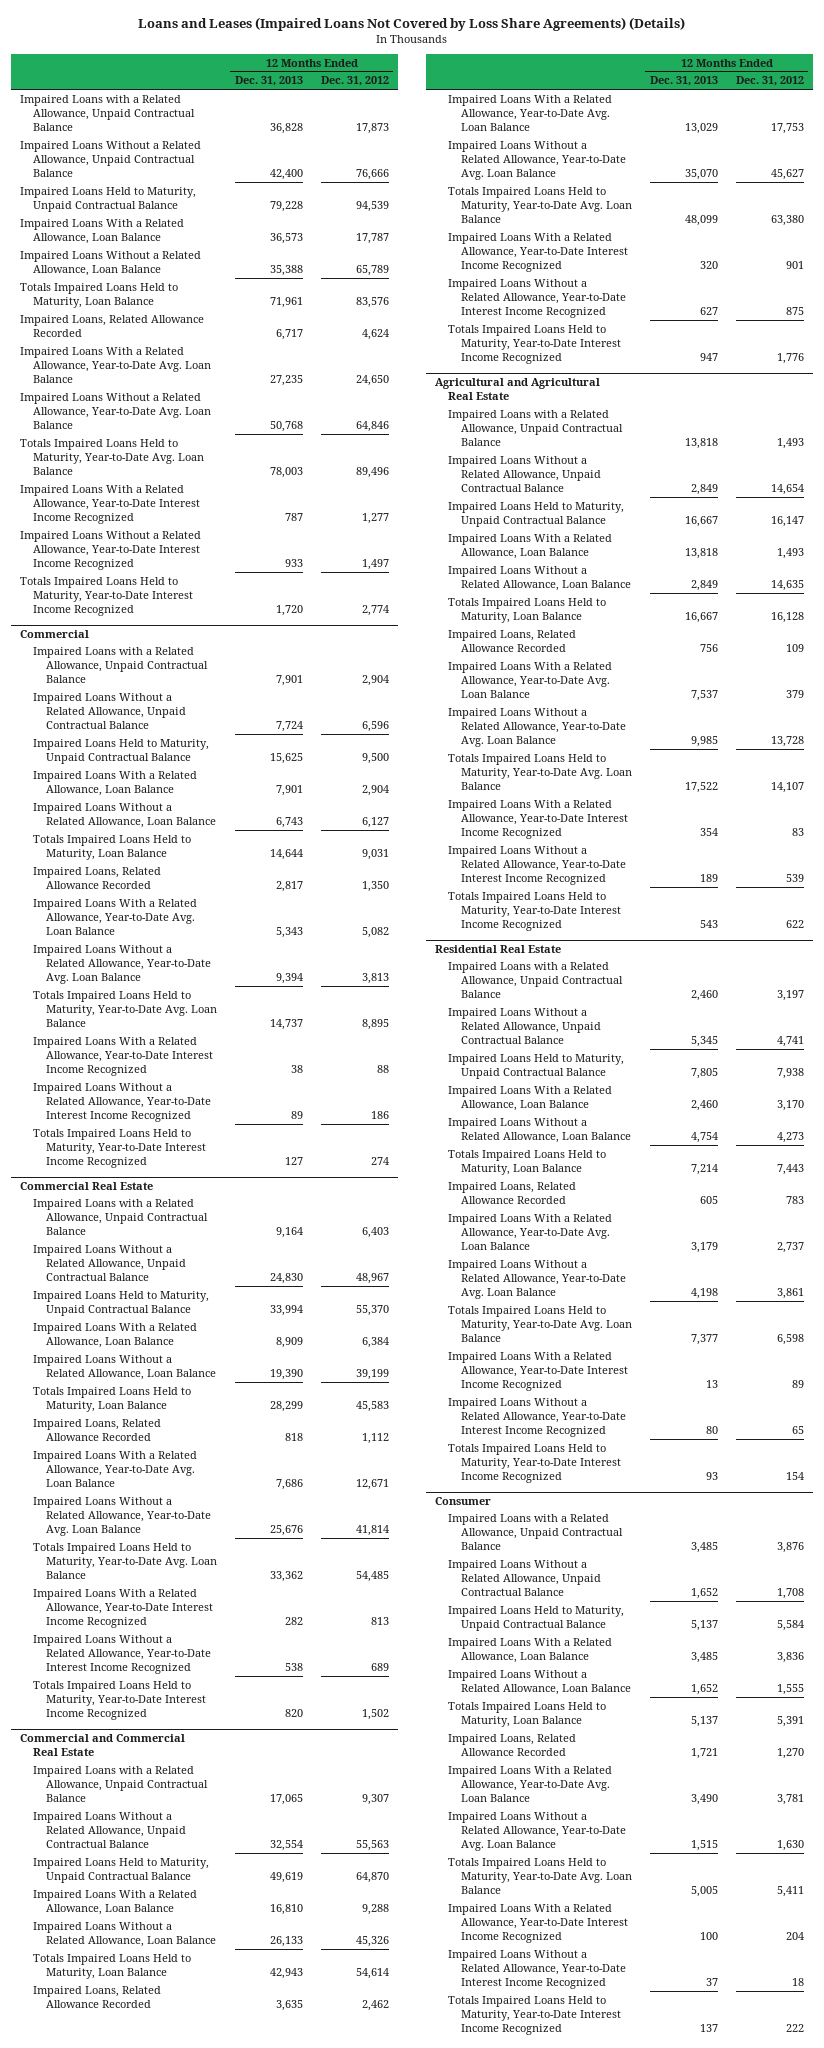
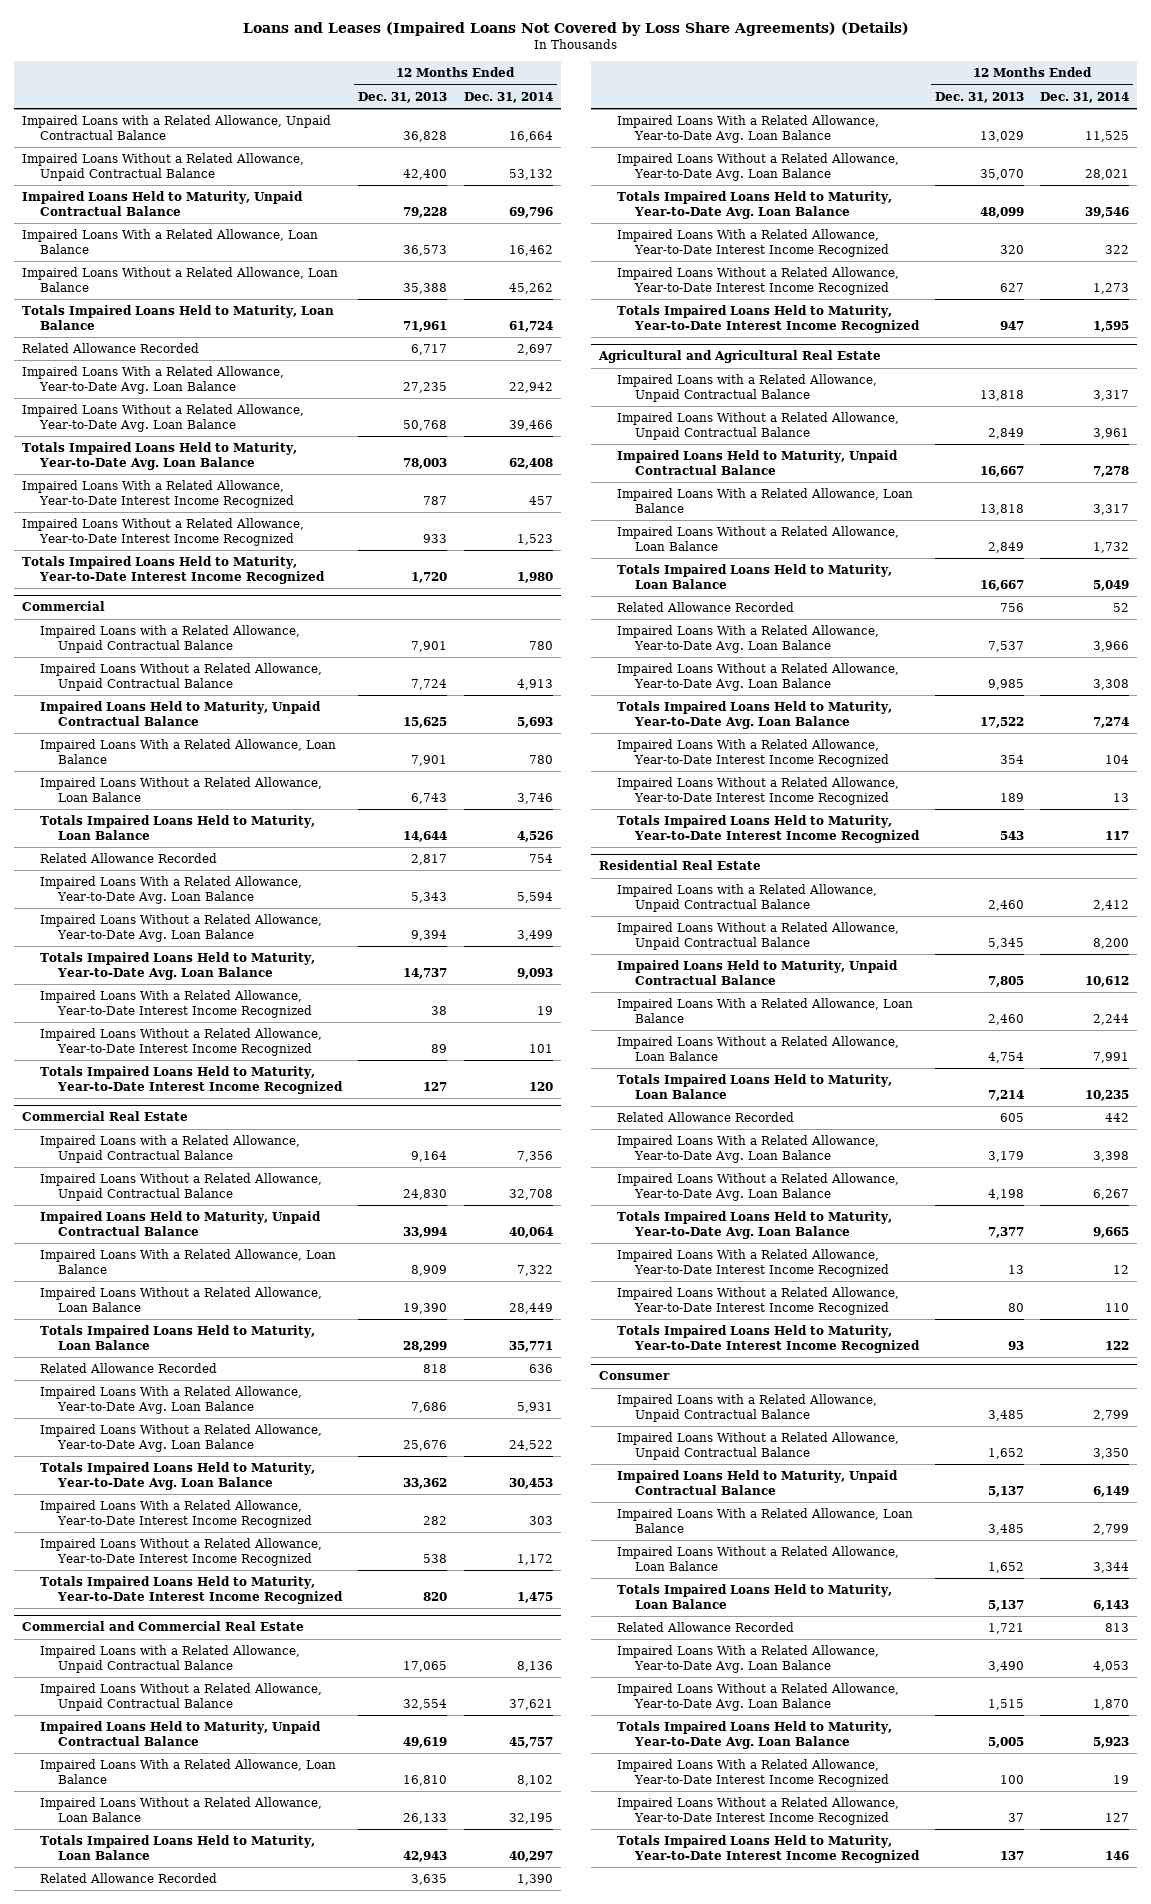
[320,76,389,87] Dec. 31, 2012 -> none
none -> [463,91,553,103] Dec. 31, 2014
[19,314,204,338] Impaired Loans, Related Allowance Recorded -> [22,343,200,354] Related Allowance Recorded
[32,866,161,890] Impaired Loans, Related Allowance Recorded -> [40,853,218,864] Related Allowance Recorded
[32,1418,161,1442] Impaired Loans, Related Allowance Recorded -> [40,1363,218,1374] Related Allowance Recorded
[32,1985,161,2009] Impaired Loans, Related Allowance Recorded -> [40,1873,218,1884] Related Allowance Recorded
[447,629,576,653] Impaired Loans, Related Allowance Recorded -> [616,602,794,613] Related Allowance Recorded
[447,1181,576,1205] Impaired Loans, Related Allowance Recorded -> [616,1112,794,1123] Related Allowance Recorded
[447,1733,576,1757] Impaired Loans, Related Allowance Recorded -> [616,1622,794,1633] Related Allowance Recorded

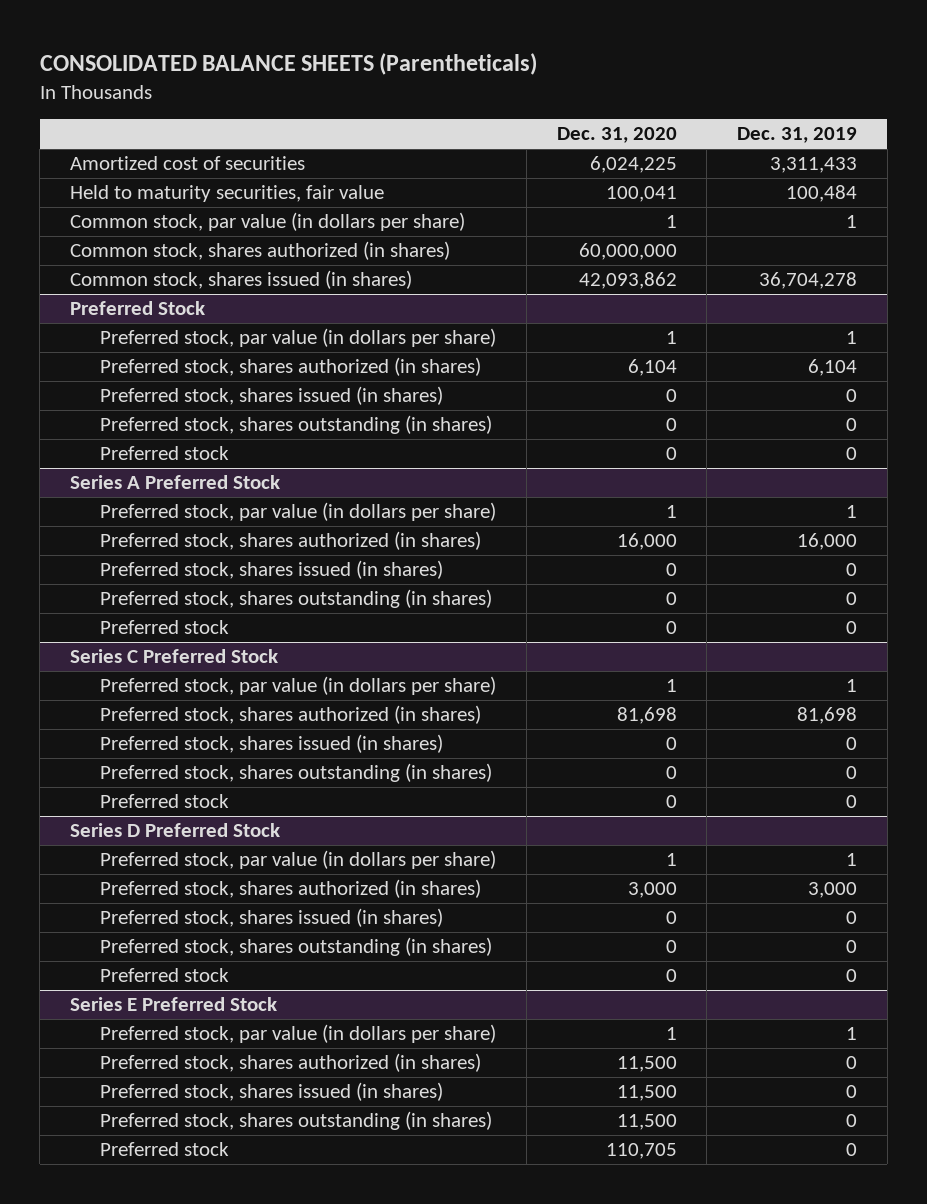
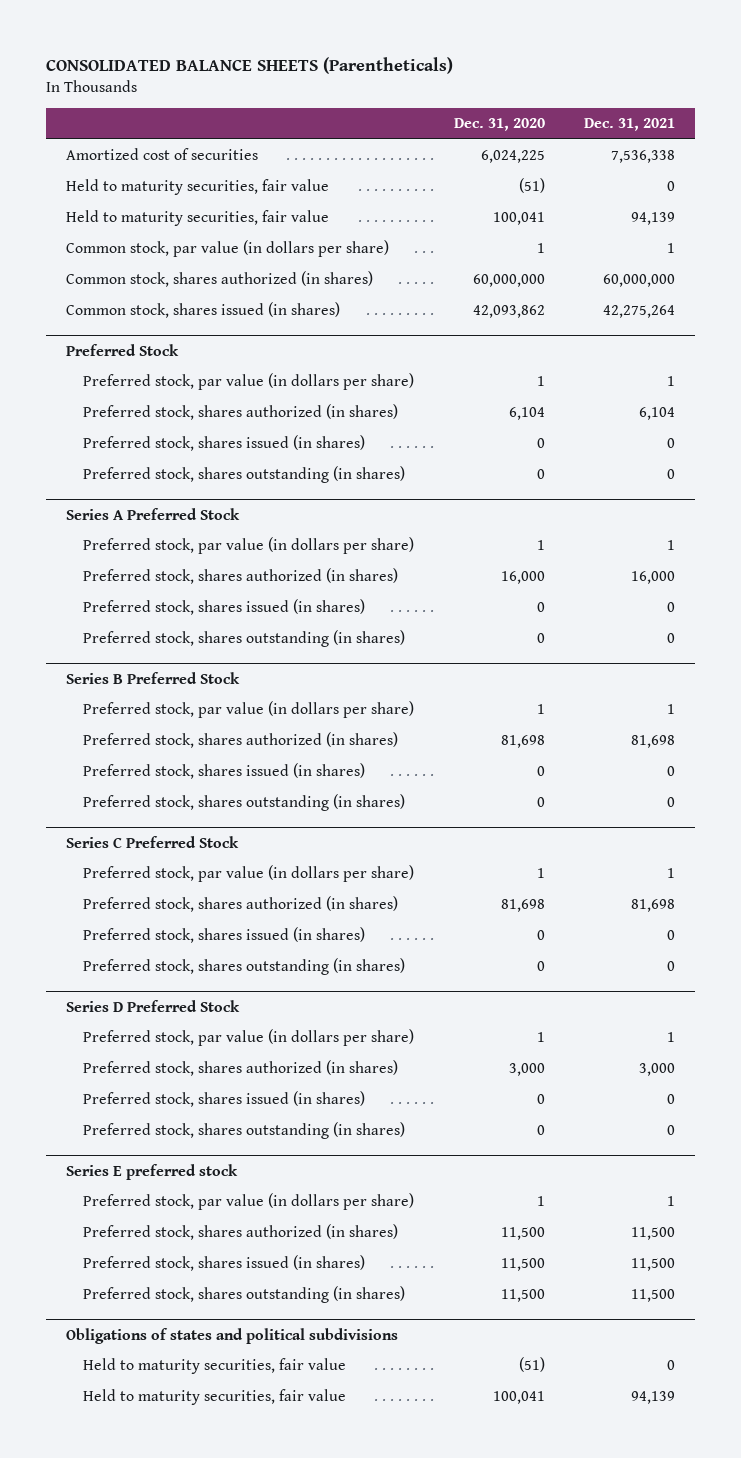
[737,127,858,144] Dec. 31, 2019 -> none
none -> [584,118,676,132] Dec. 31, 2021
none -> [66,179,330,196] Held to maturity securities, fair value
[100,445,230,460] Preferred stock -> none
[100,619,230,634] Preferred stock -> none
none -> [66,672,241,685] Series B Preferred Stock
none -> [83,701,415,719] Preferred stock, par value (in dollars per share)
none -> [83,732,399,749] Preferred stock, shares authorized (in shares)
none -> [83,763,366,780] Preferred stock, shares issued (in shares)
none -> [83,794,406,812] Preferred stock, shares outstanding (in shares)
[100,793,230,808] Preferred stock -> none
[100,967,230,982] Preferred stock -> none
[69,996,277,1011] Series E Preferred Stock -> [66,1164,239,1181] Series E preferred stock
[100,1141,230,1156] Preferred stock -> none
none -> [66,1328,399,1345] Obligations of states and political subdivisions
none -> [83,1358,347,1375] Held to maturity securities, fair value
none -> [83,1389,347,1406] Held to maturity securities, fair value

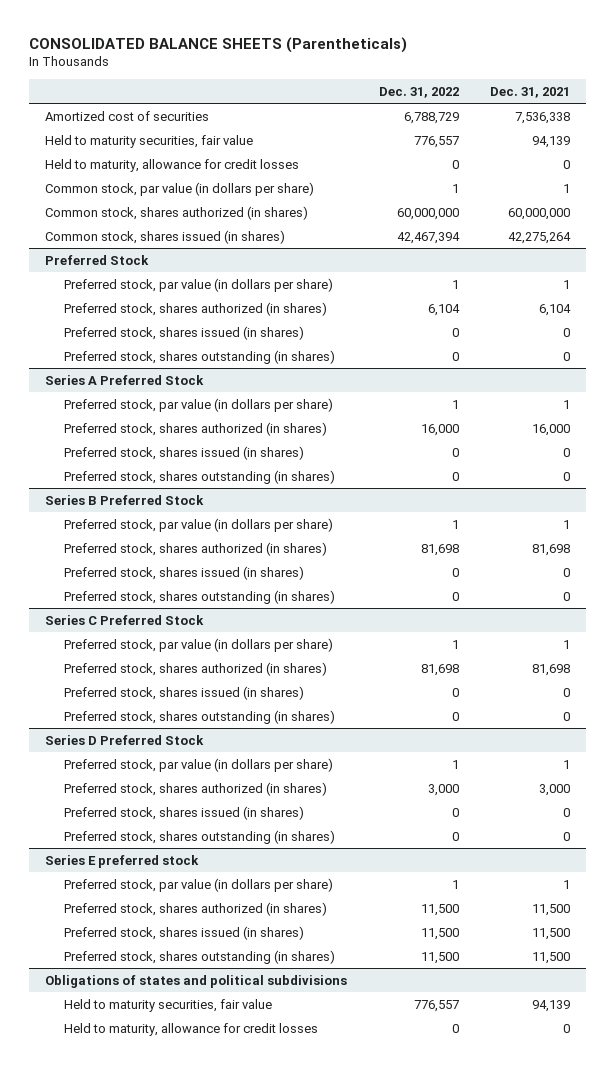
[453,118,545,132] Dec. 31, 2020 -> none
none -> [378,86,459,98] Dec. 31, 2022
[66,179,330,196] Held to maturity securities, fair value -> none
none -> [44,158,299,172] Held to maturity, allowance for credit losses
[83,1358,347,1375] Held to maturity securities, fair value -> none
none -> [64,1022,319,1036] Held to maturity, allowance for credit losses

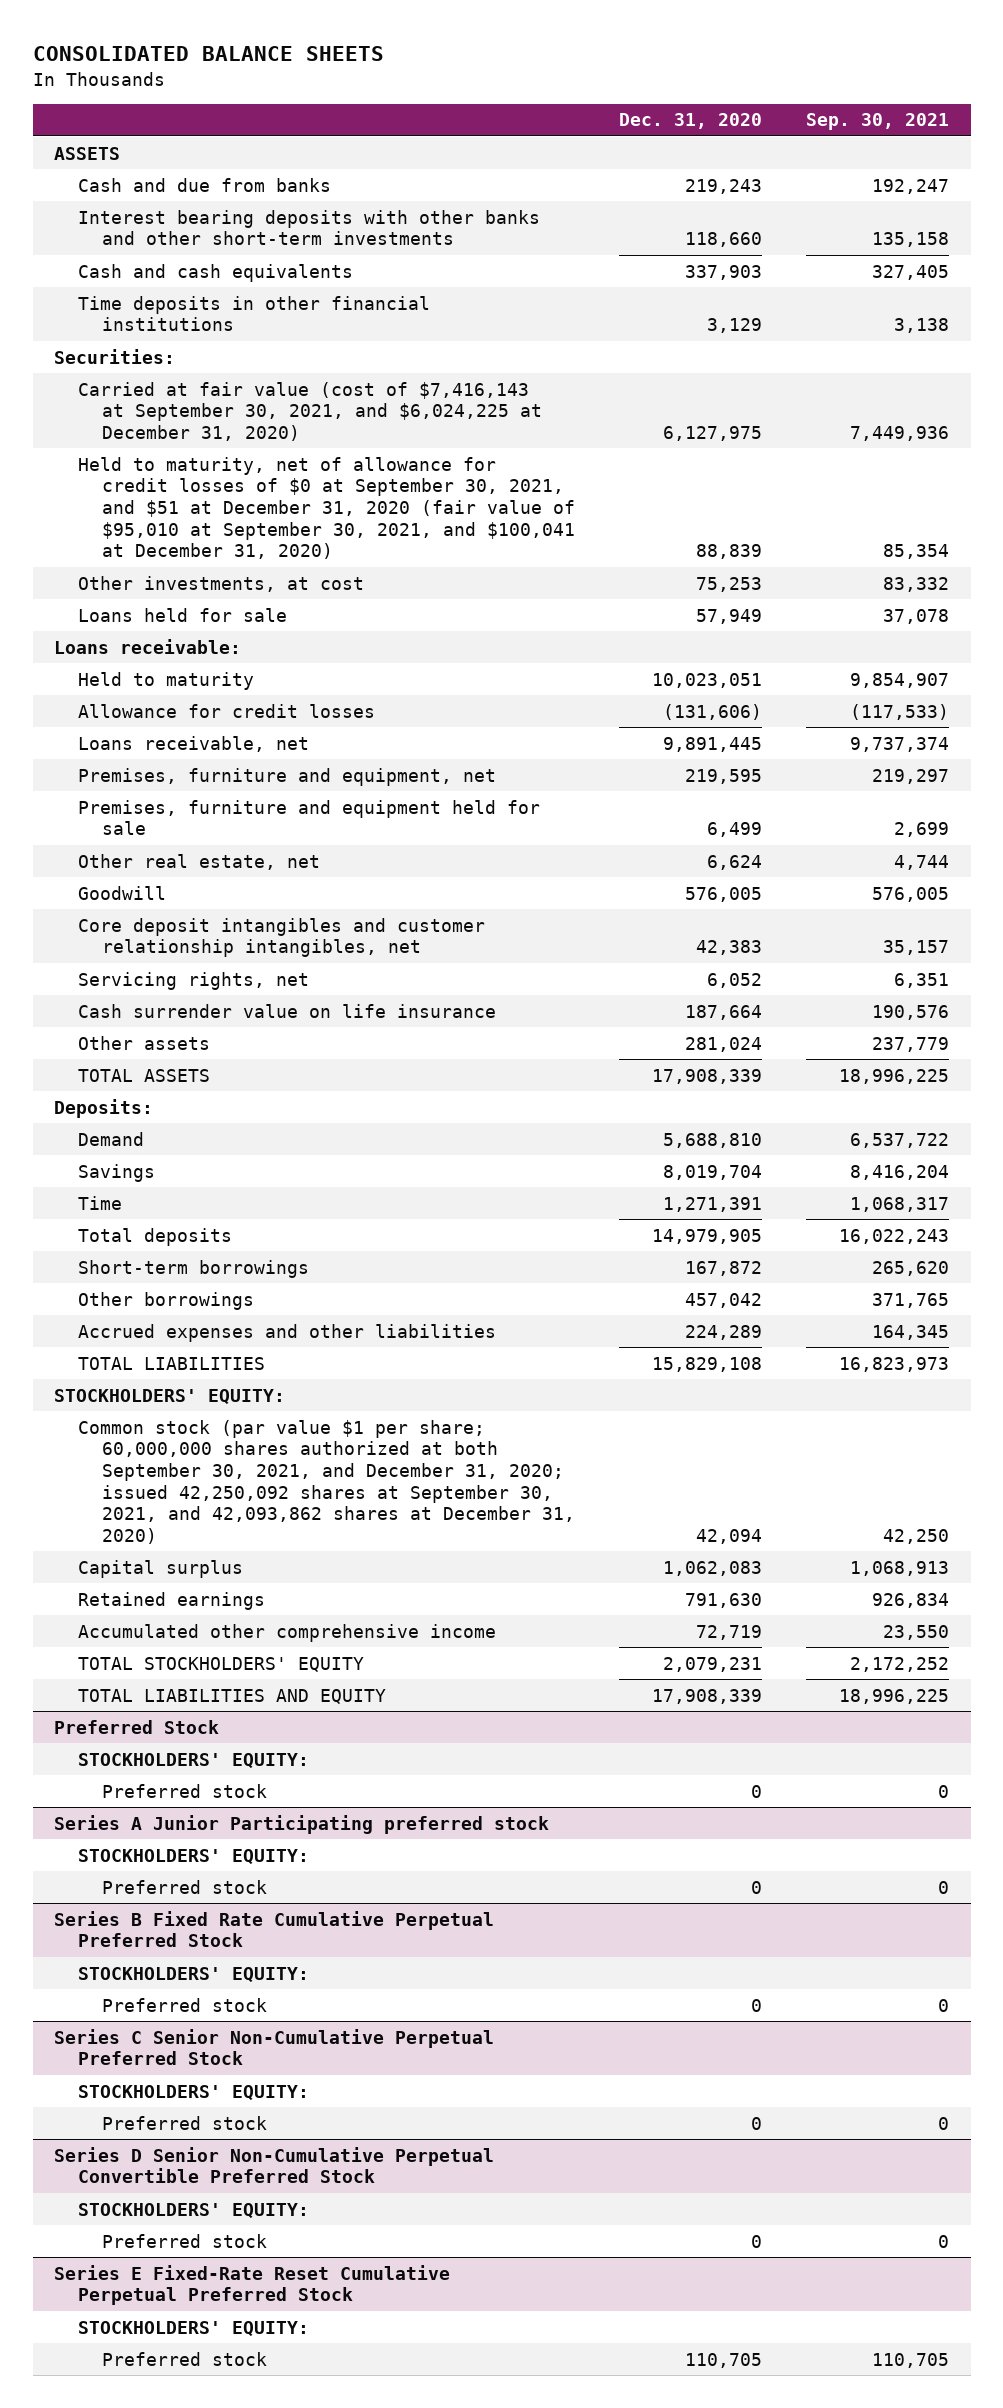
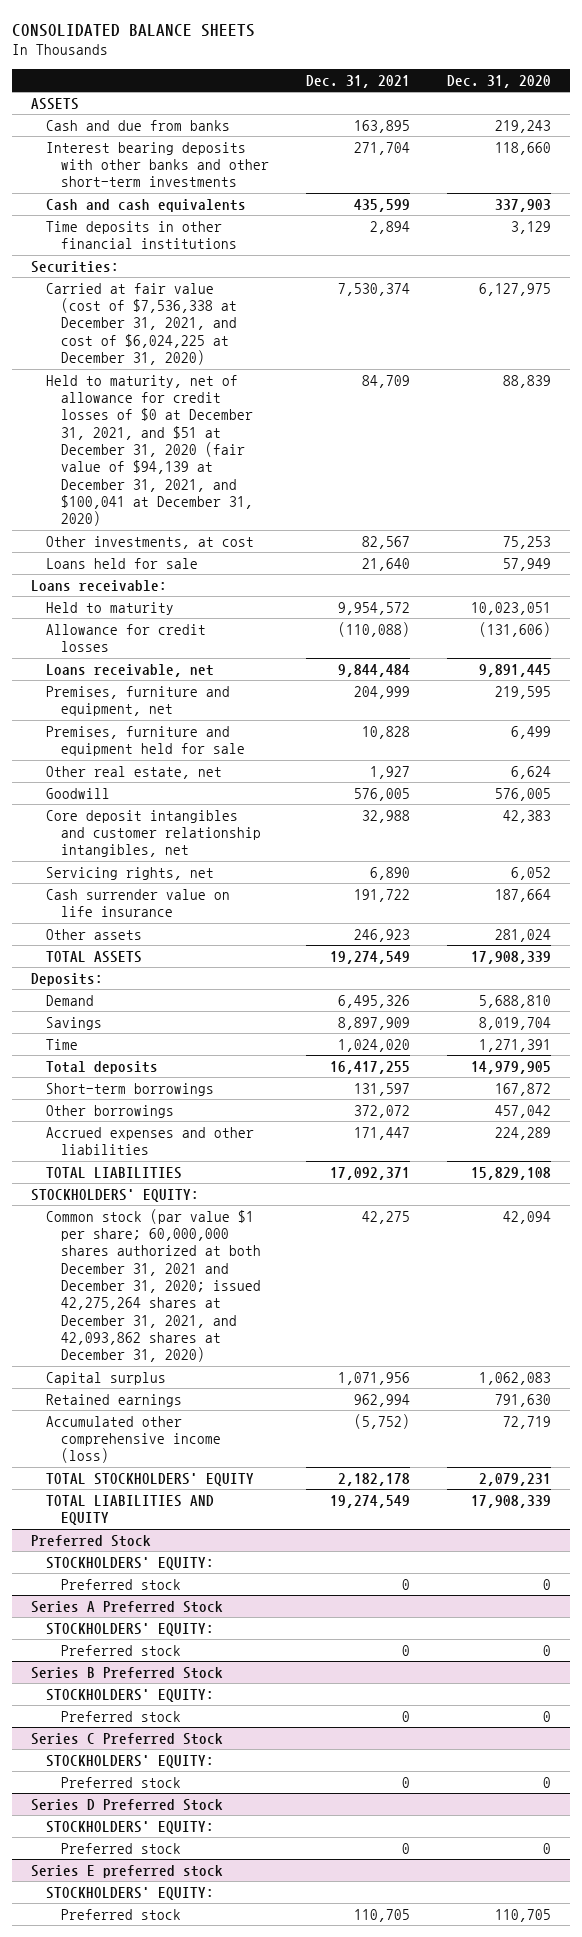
[805,113,949,131] Sep. 30, 2021 -> none
none -> [306,74,411,88] Dec. 31, 2021
[78,381,543,442] Carried at fair value (cost of $7,416,143 at September 30, 2021, and $6,024,225 at December 31, 2020) -> [46,282,238,366] Carried at fair value (cost of $7,536,338 at December 31, 2021, and cost of $6,024,225 at December 31, 2020)
[78,456,576,560] Held to maturity, net of allowance for credit losses of $0 at September 30, 2021, and $51 at December 31, 2020 (fair value of $95,010 at September 30, 2021, and $100,041 at December 31, 2020) -> [46,374,254,527] Held to maturity, net of allowance for credit losses of $0 at December 31, 2021, and $51 at December 31, 2020 (fair value of $94,139 at December 31, 2021, and $100,041 at December 31, 2020)
[78,1419,576,1545] Common stock (par value $1 per share; 60,000,000 shares authorized at both September 30, 2021, and December 31, 2020; issued 42,250,092 shares at September 30, 2021, and 42,093,862 shares at December 31, 2020) -> [46,1208,262,1363] Common stock (par value $1 per share; 60,000,000 shares authorized at both December 31, 2021 and December 31, 2020; issued 42,275,264 shares at December 31, 2021, and 42,093,862 shares at December 31, 2020)
[78,1623,497,1642] Accumulated other comprehensive income -> [46,1415,222,1464] Accumulated other comprehensive income (loss)
[54,1814,550,1834] Series A Junior Participating preferred stock -> [31,1600,224,1613] Series A Preferred Stock
[54,1910,495,1948] Series B Fixed Rate Cumulative Perpetual Preferred Stock -> [31,1666,224,1679] Series B Preferred Stock
[54,2028,495,2066] Series C Senior Non-Cumulative Perpetual Preferred Stock -> [31,1732,224,1745] Series C Preferred Stock
[54,2146,495,2184] Series D Senior Non-Cumulative Perpetual Convertible Preferred Stock -> [31,1798,224,1811] Series D Preferred Stock
[54,2264,451,2306] Series E Fixed-Rate Reset Cumulative Perpetual Preferred Stock -> [31,1864,224,1878] Series E preferred stock

